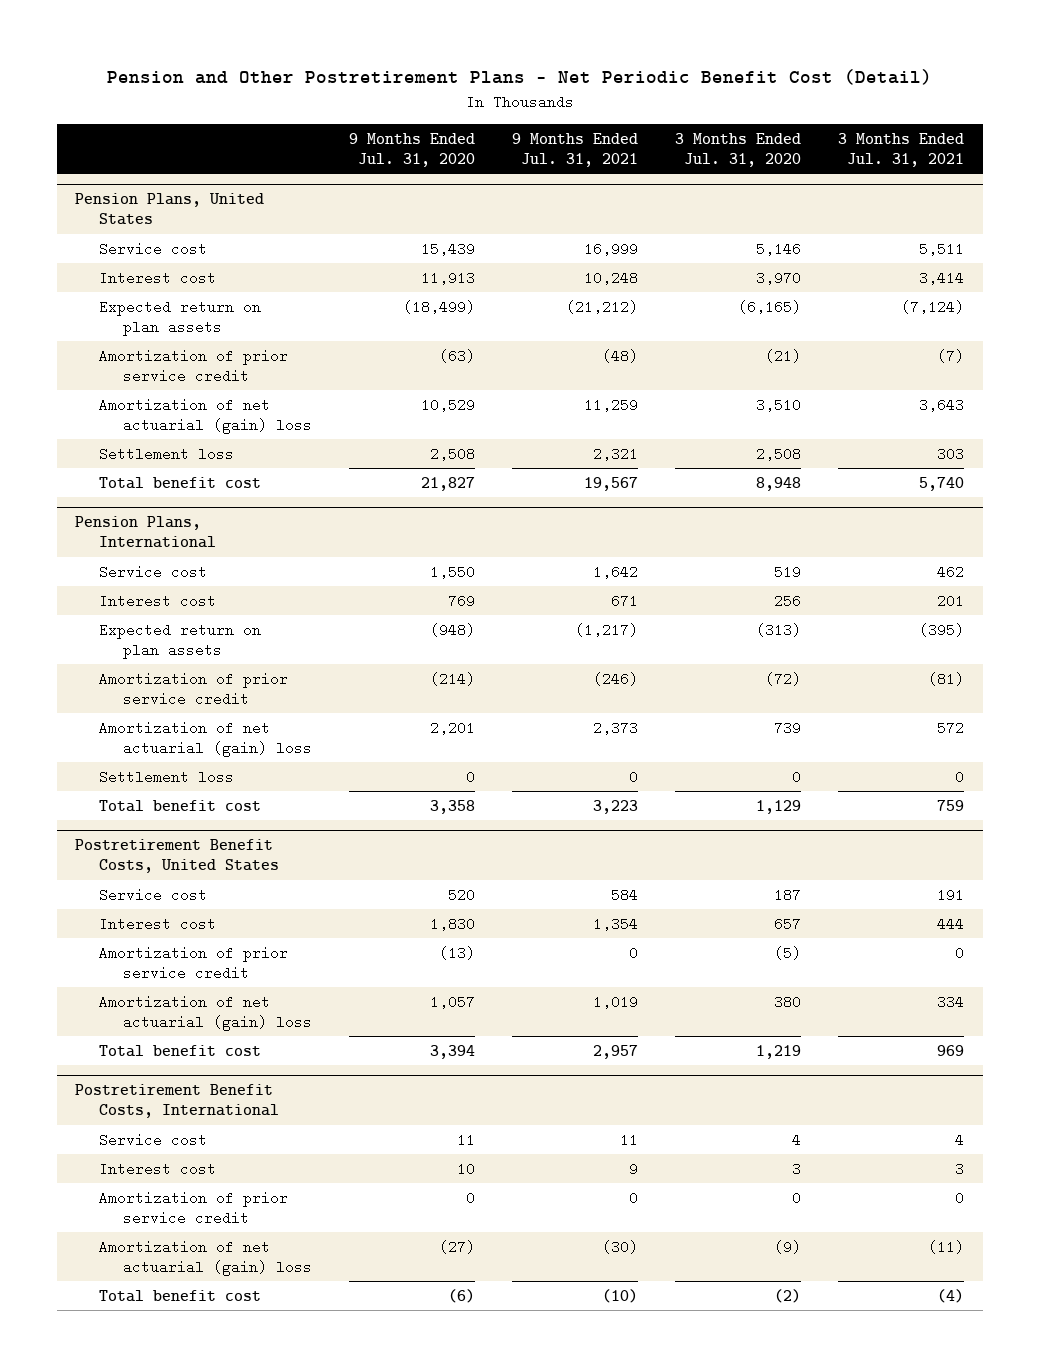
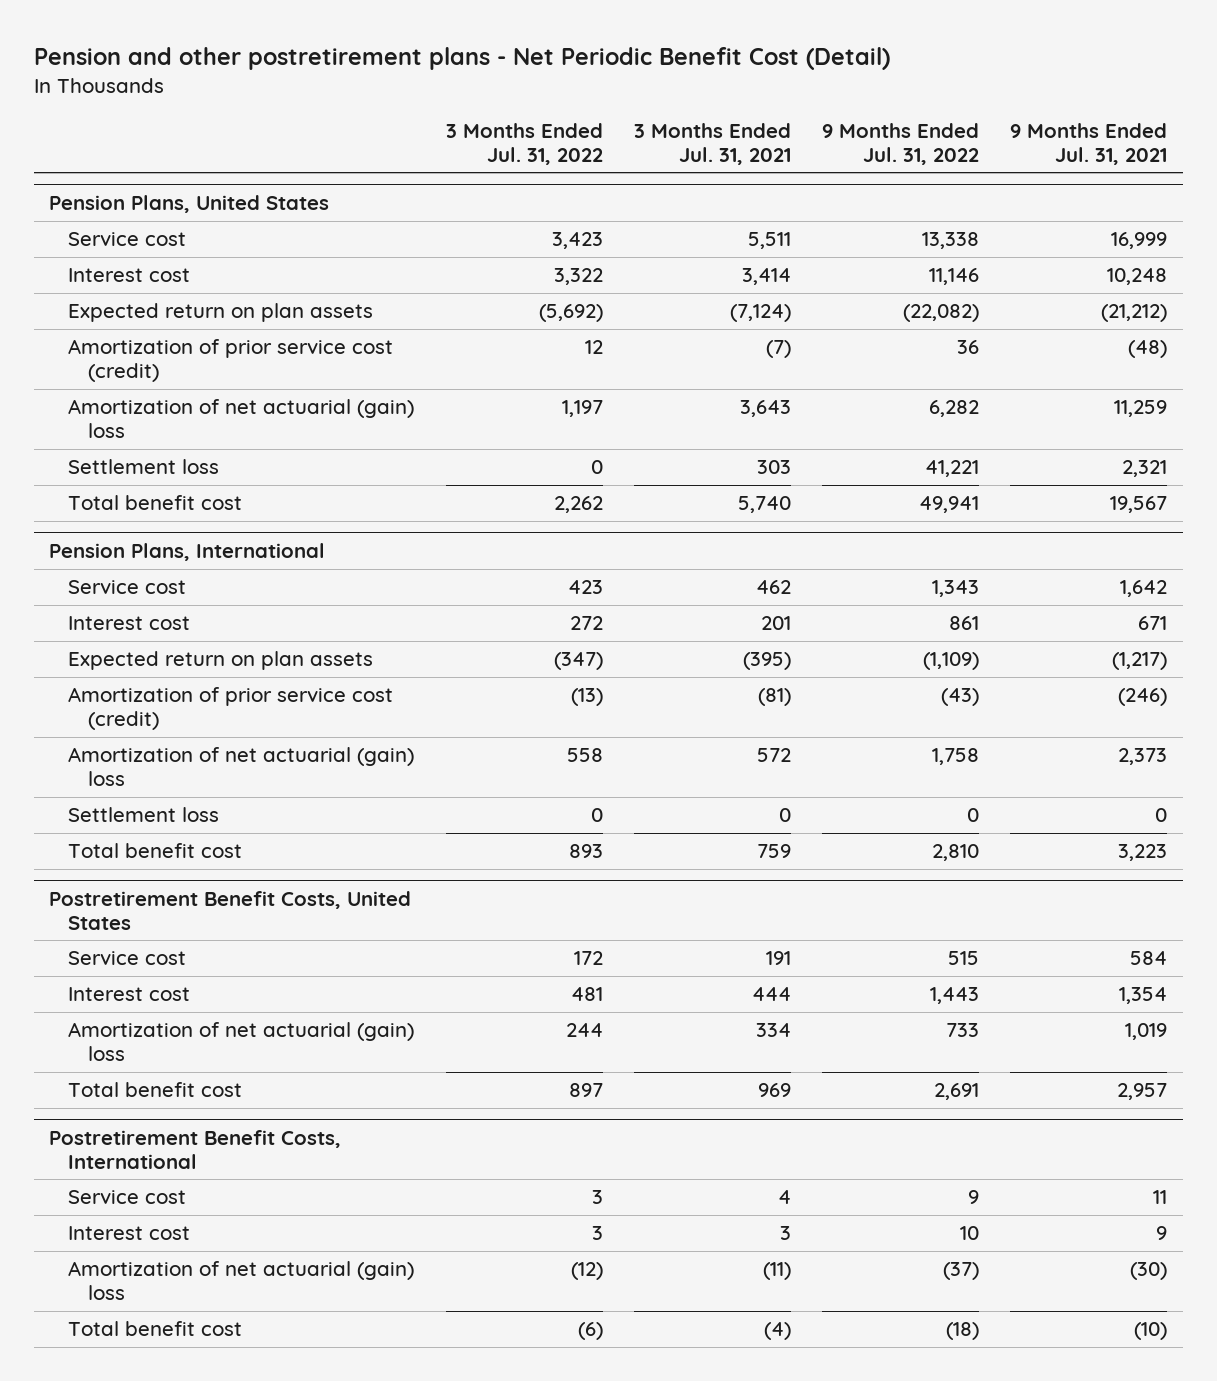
[106,69,932,86] Pension and Other Postretirement Plans - Net Periodic Benefit Cost (Detail) -> [33,47,890,71] Pension and other postretirement plans - Net Periodic Benefit Cost (Detail)
[349,132,476,167] 9 Months Ended Jul. 31, 2020 -> none
[675,132,802,167] 3 Months Ended Jul. 31, 2020 -> none
none -> [445,123,603,165] 3 Months Ended Jul. 31, 2022
none -> [822,123,980,165] 9 Months Ended Jul. 31, 2022
[99,348,289,384] Amortization of prior service credit -> [68,339,394,382] Amortization of prior service cost (credit)
[99,671,289,707] Amortization of prior service credit -> [68,687,394,730] Amortization of prior service cost (credit)
[99,945,289,981] Amortization of prior service credit -> none
[99,1190,289,1226] Amortization of prior service credit -> none

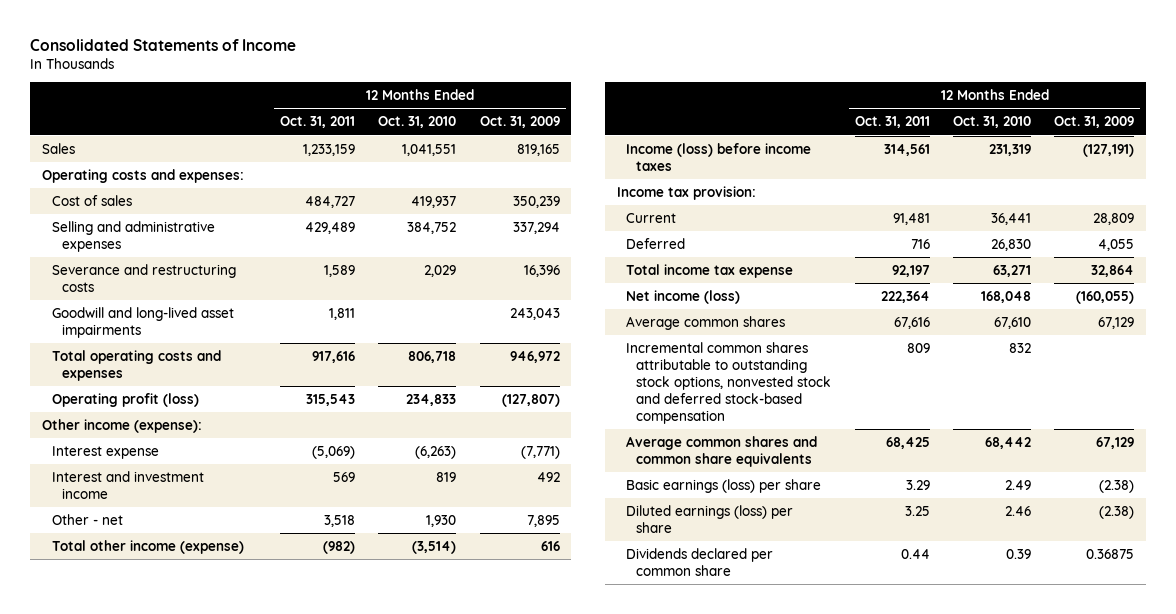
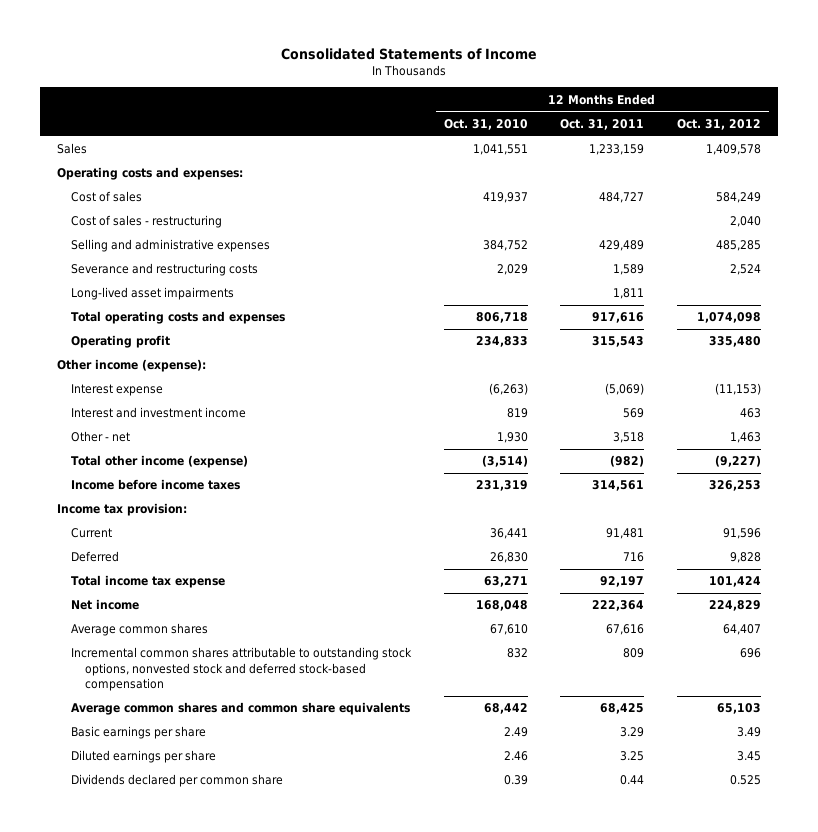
[479,116,560,129] Oct. 31, 2009 -> none
none -> [677,118,762,130] Oct. 31, 2012
none -> [70,215,222,229] Cost of sales - restructuring
[51,306,234,338] Goodwill and long-lived asset impairments -> [70,287,234,301] Long-lived asset impairments
[51,392,199,407] Operating profit (loss) -> [70,335,170,349] Operating profit
[626,142,812,171] Income (loss) before income taxes -> [70,479,240,491] Income before income taxes
[626,289,741,304] Net income (loss) -> [70,599,139,611] Net income
[626,478,822,493] Basic earnings (loss) per share -> [70,726,206,740] Basic earnings per share
[626,504,794,533] Diluted earnings (loss) per share -> [70,750,216,764] Diluted earnings per share

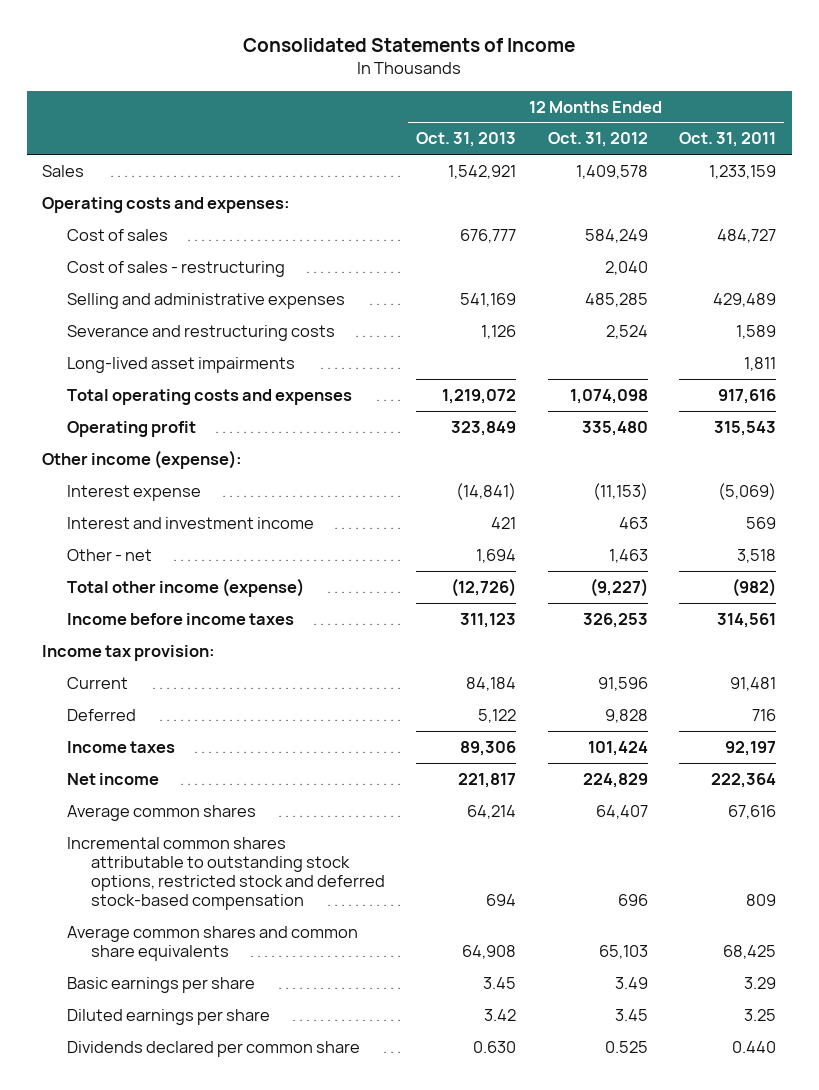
[443,118,528,130] Oct. 31, 2010 -> none
none -> [416,132,517,148] Oct. 31, 2013
[70,575,225,589] Total income tax expense -> [66,740,175,753] Income taxes
[70,647,412,692] Incremental common shares attributable to outstanding stock options, nonvested stock and deferred stock-based compensation -> [66,836,385,910] Incremental common shares attributable to outstanding stock options, restricted stock and deferred stock-based compensation
[620,775,645,786] 0.44 -> [732,1040,777,1053] 0.440

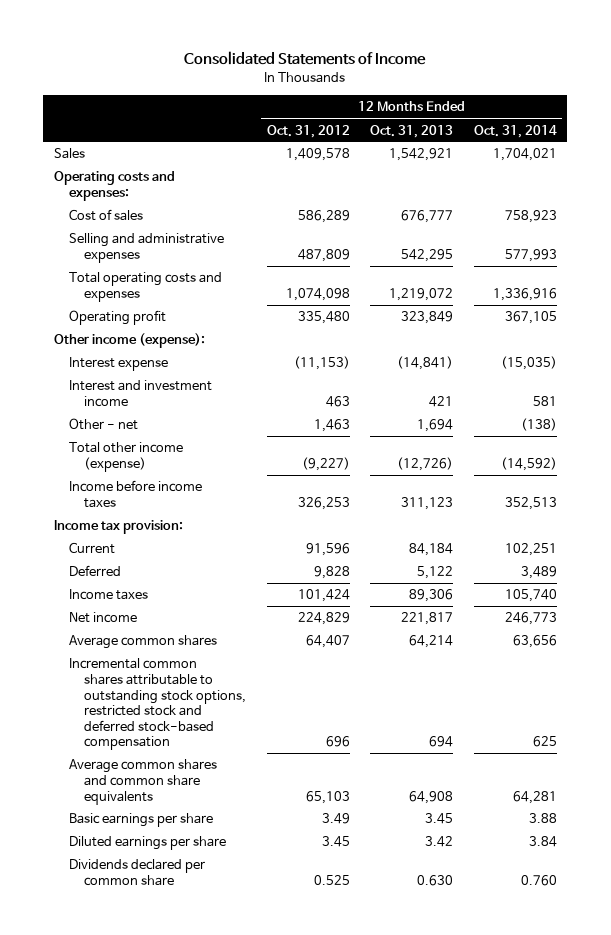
[679,132,777,148] Oct. 31, 2011 -> none
none -> [473,124,557,138] Oct. 31, 2014
[66,260,285,277] Cost of sales - restructuring -> none
[66,324,335,341] Severance and restructuring costs -> none
[66,356,295,373] Long-lived asset impairments -> none
[584,228,648,243] 584,249 -> [297,210,350,224] 586,289
[460,292,517,307] 541,169 -> [401,248,454,262] 542,295
[584,292,648,307] 485,285 -> [297,248,350,262] 487,809

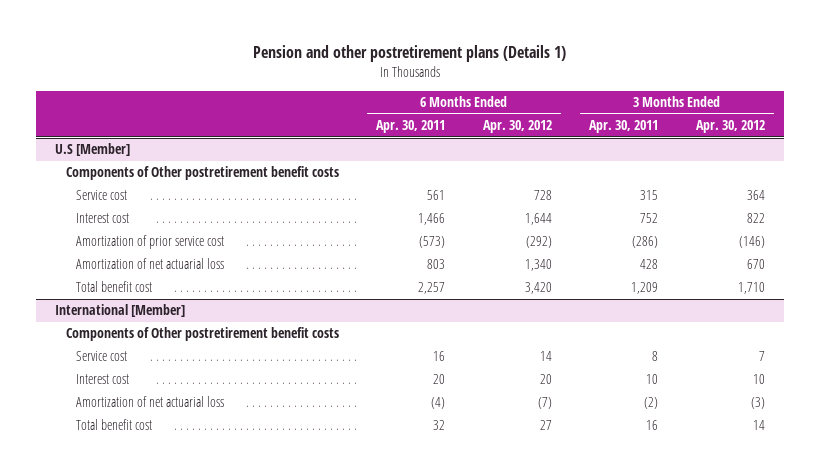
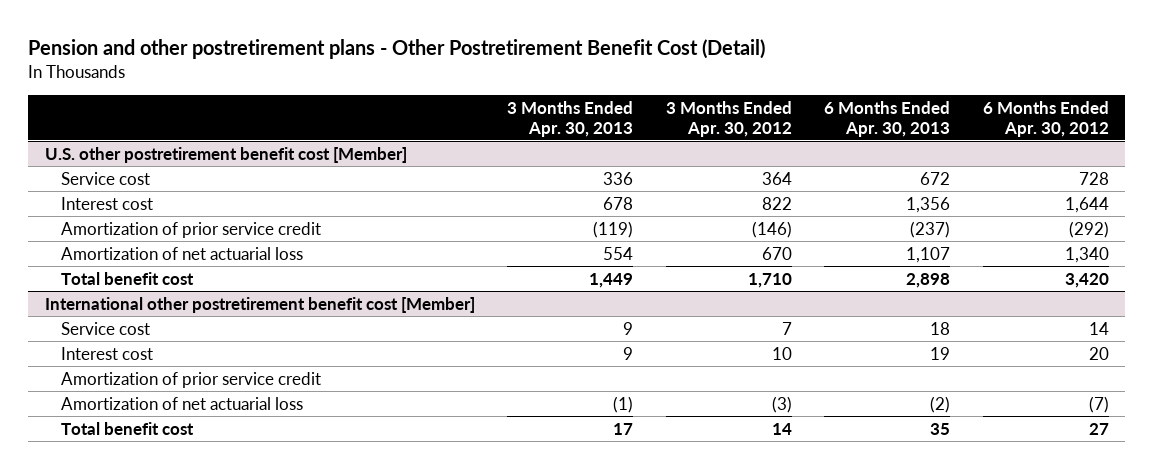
[253,45,567,63] Pension and other postretirement plans (Details 1) -> [28,38,766,59] Pension and other postretirement plans - Other Postretirement Benefit Cost (Detail)
[376,120,446,134] Apr. 30, 2011 -> none
[589,120,659,134] Apr. 30, 2011 -> none
none -> [507,100,634,137] 3 Months Ended Apr. 30, 2013
none -> [824,100,951,137] 6 Months Ended Apr. 30, 2013
[55,143,131,157] U.S [Member] -> none
[65,166,339,181] Components of Other postretirement benefit costs -> none
none -> [44,146,407,163] U.S. other postretirement benefit cost [Member]
[76,235,225,250] Amortization of prior service cost -> [61,221,322,238] Amortization of prior service credit
[55,304,186,318] International [Member] -> none
[65,327,339,342] Components of Other postretirement benefit costs -> none
none -> [44,296,475,313] International other postretirement benefit cost [Member]
none -> [61,371,322,388] Amortization of prior service credit

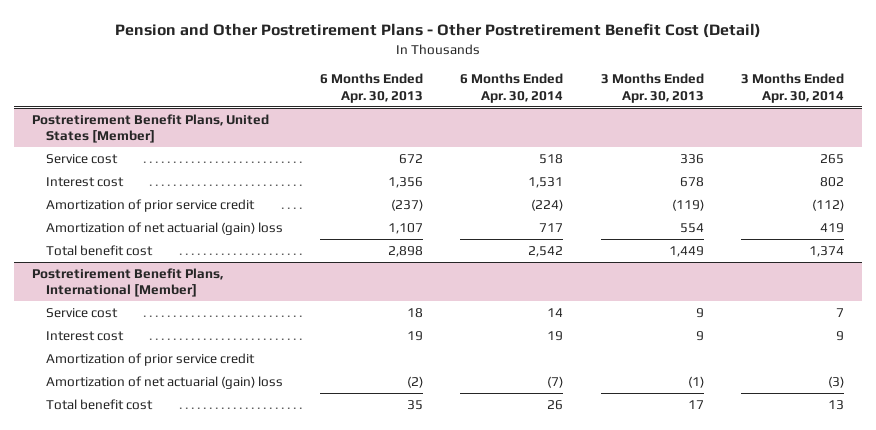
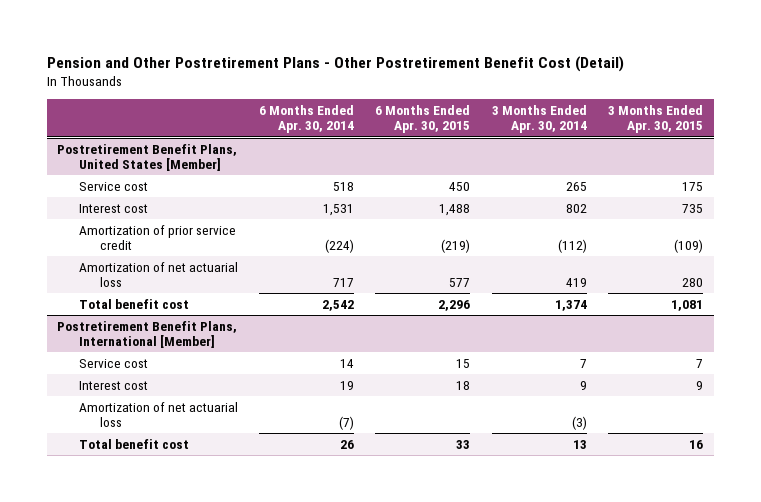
[320,73,424,103] 6 Months Ended Apr. 30, 2013 -> none
[600,73,704,103] 3 Months Ended Apr. 30, 2013 -> none
none -> [375,104,471,134] 6 Months Ended Apr. 30, 2015
none -> [608,104,704,134] 3 Months Ended Apr. 30, 2015
[46,221,284,235] Amortization of net actuarial (gain) loss -> [78,261,238,288] Amortization of net actuarial loss
[46,352,256,366] Amortization of prior service credit -> none
[46,375,284,389] Amortization of net actuarial (gain) loss -> [78,401,238,428] Amortization of net actuarial loss

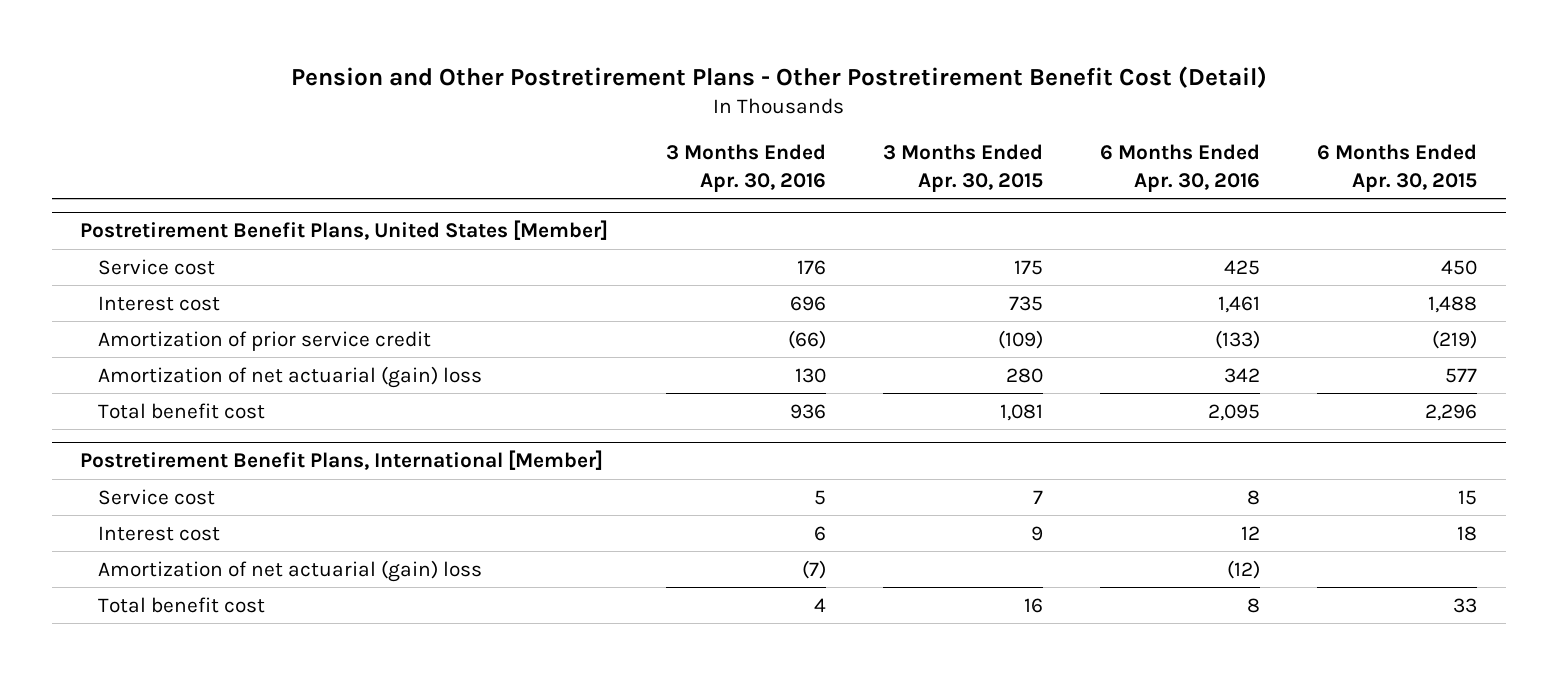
[259,104,355,134] 6 Months Ended Apr. 30, 2014 -> none
[491,104,587,134] 3 Months Ended Apr. 30, 2014 -> none
none -> [665,144,826,192] 3 Months Ended Apr. 30, 2016
none -> [1099,144,1260,192] 6 Months Ended Apr. 30, 2016
[78,261,238,288] Amortization of net actuarial loss -> [98,365,483,388] Amortization of net actuarial (gain) loss
[78,401,238,428] Amortization of net actuarial loss -> [98,559,483,582] Amortization of net actuarial (gain) loss

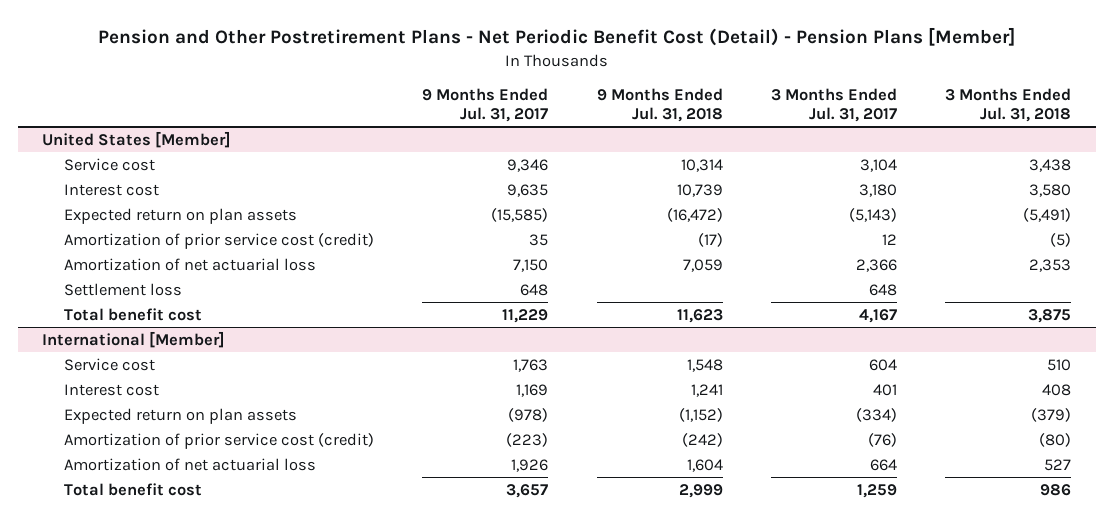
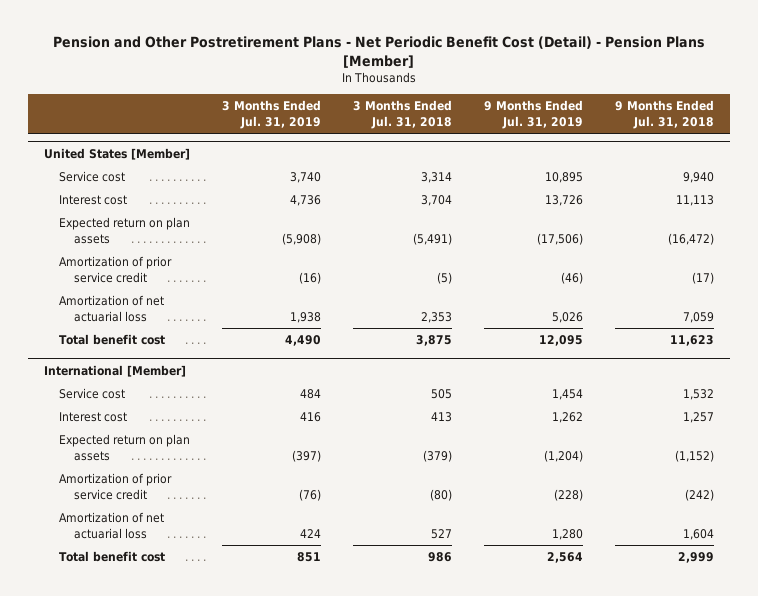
[422,87,549,122] 9 Months Ended Jul. 31, 2017 -> none
[771,87,898,122] 3 Months Ended Jul. 31, 2017 -> none
none -> [222,100,322,130] 3 Months Ended Jul. 31, 2019
none -> [484,100,584,130] 9 Months Ended Jul. 31, 2019
[680,158,723,172] 10,314 -> [683,172,715,184] 9,940
[1029,158,1072,172] 3,438 -> [421,172,453,184] 3,314
[676,183,723,197] 10,739 -> [676,195,715,207] 11,113
[1029,183,1072,197] 3,580 -> [421,195,453,207] 3,704
[63,232,374,249] Amortization of prior service cost (credit) -> [59,256,173,283] Amortization of prior service credit
[63,282,182,296] Settlement loss -> none
[686,358,723,372] 1,548 -> [683,389,715,401] 1,532
[1047,358,1072,371] 510 -> [431,389,453,400] 505
[690,383,723,397] 1,241 -> [683,412,715,424] 1,257
[1042,383,1072,396] 408 -> [431,412,453,423] 413
[63,432,374,449] Amortization of prior service cost (credit) -> [59,473,173,500] Amortization of prior service credit

